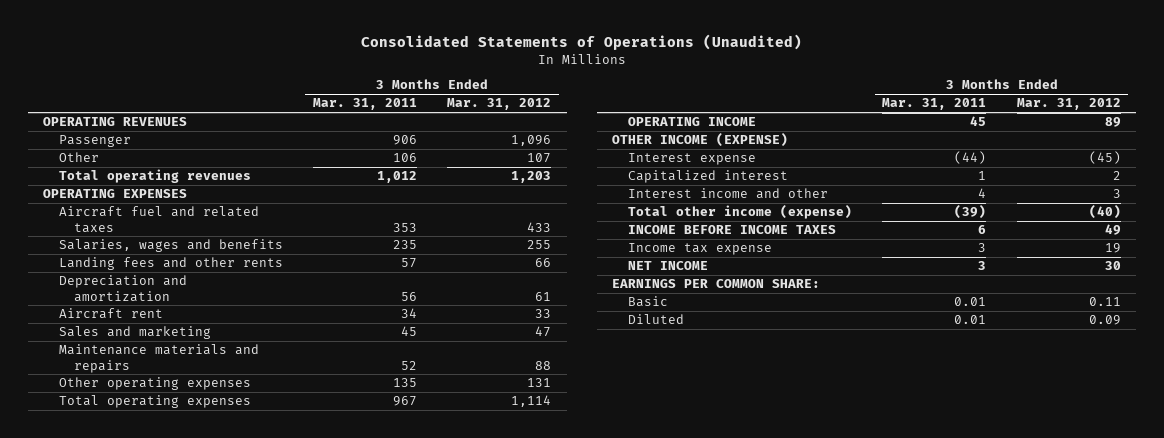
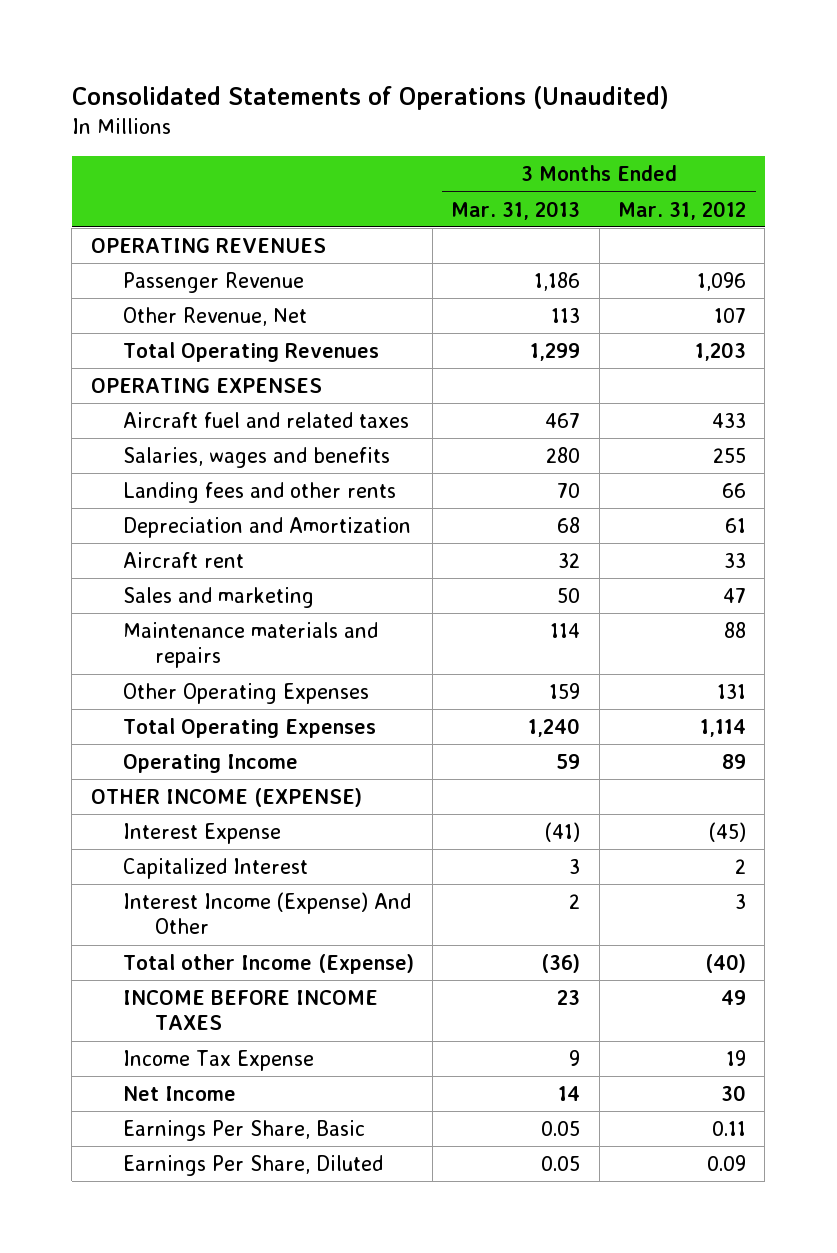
[313,98,418,111] Mar. 31, 2011 -> none
none -> [451,200,581,220] Mar. 31, 2013
[58,135,131,148] Passenger -> [122,272,304,294] Passenger Revenue
[58,152,99,163] Other -> [122,307,307,327] Other Revenue, Net
[58,169,251,184] Total operating revenues -> [122,342,379,363] Total Operating Revenues
[58,275,187,302] Depreciation and amortization -> [122,517,411,539] Depreciation and Amortization
[58,377,251,391] Other operating expenses -> [122,683,369,705] Other Operating Expenses
[58,395,251,409] Total operating expenses -> [122,718,376,739] Total Operating Expenses
[627,117,756,127] OPERATING INCOME -> [122,754,298,774] Operating Income
[627,153,756,166] Interest expense -> [122,823,281,845] Interest Expense
[627,170,788,184] Capitalized interest -> [122,858,308,880] Capitalized Interest
[627,188,828,200] Interest income and other -> [122,892,411,935] Interest Income (Expense) And Other
[627,205,852,220] Total other income (expense) -> [122,954,414,975] Total other Income (Expense)
[612,279,821,289] EARNINGS PER COMMON SHARE: -> none
[627,243,772,256] Income tax expense -> [122,1050,314,1072] Income Tax Expense
[627,261,708,271] NET INCOME -> [122,1086,236,1102] Net Income
[627,296,668,308] Basic -> [122,1120,365,1142] Earnings Per Share, Basic
[627,314,684,325] Diluted -> [122,1155,383,1177] Earnings Per Share, Diluted

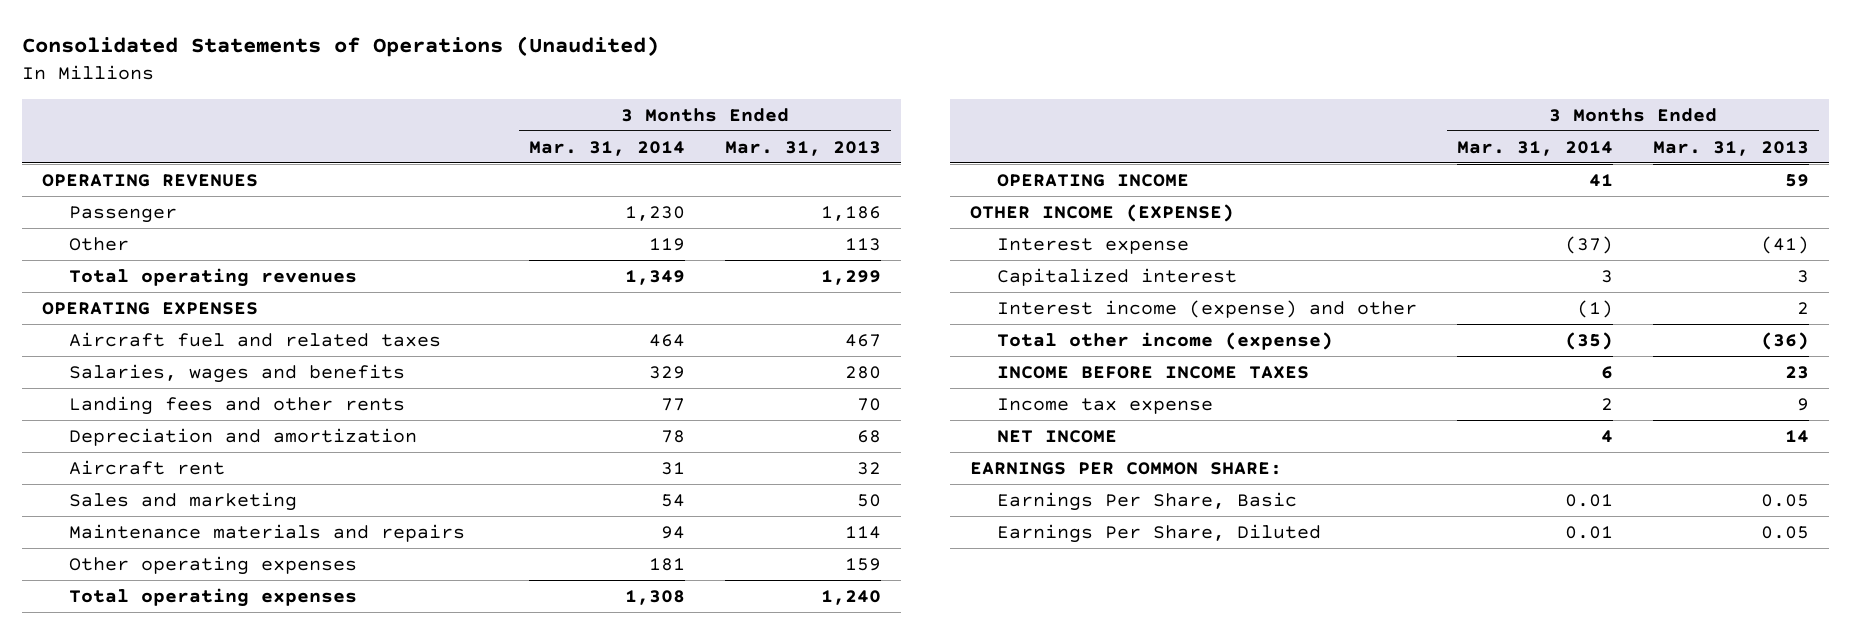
[618,200,747,220] Mar. 31, 2012 -> none
none -> [528,140,685,156] Mar. 31, 2014
[122,272,304,294] Passenger Revenue -> [68,205,177,223] Passenger
[122,307,307,327] Other Revenue, Net -> [68,236,129,251] Other
[122,342,379,363] Total Operating Revenues -> [68,267,357,287] Total operating revenues
[122,517,411,539] Depreciation and Amortization -> [68,427,417,446] Depreciation and amortization
[122,683,369,705] Other Operating Expenses -> [68,555,357,575] Other operating expenses
[122,718,376,739] Total Operating Expenses -> [68,587,357,607] Total operating expenses
[122,754,298,774] Operating Income -> [996,173,1189,187] OPERATING INCOME
[122,823,281,845] Interest Expense -> [996,237,1189,254] Interest expense
[122,858,308,880] Capitalized Interest -> [996,267,1237,286] Capitalized interest
[122,892,411,935] Interest Income (Expense) And Other -> [996,299,1417,318] Interest income (expense) and other
[122,954,414,975] Total other Income (Expense) -> [996,331,1333,350] Total other income (expense)
[122,1050,314,1072] Income Tax Expense -> [996,397,1213,414] Income tax expense
[122,1086,236,1102] Net Income -> [996,429,1117,443] NET INCOME
none -> [969,461,1282,475] EARNINGS PER COMMON SHARE:

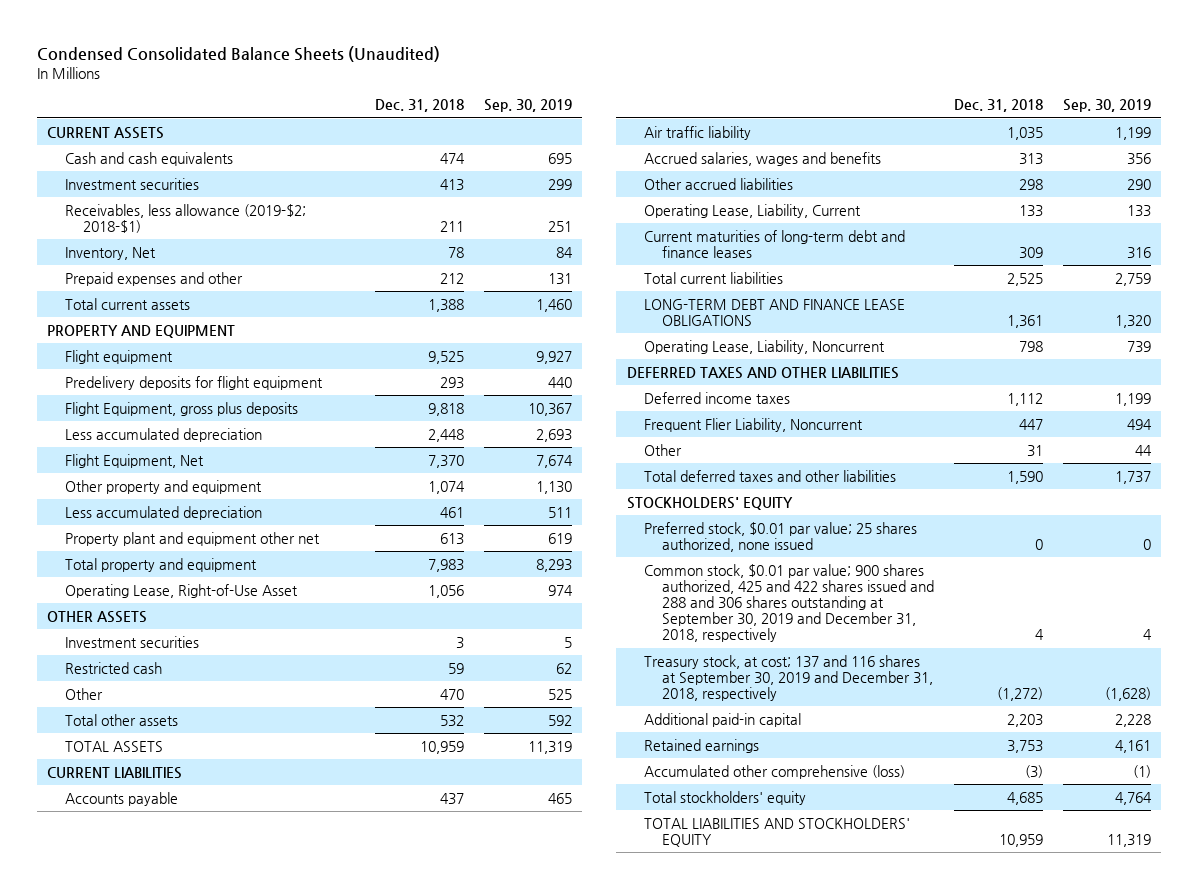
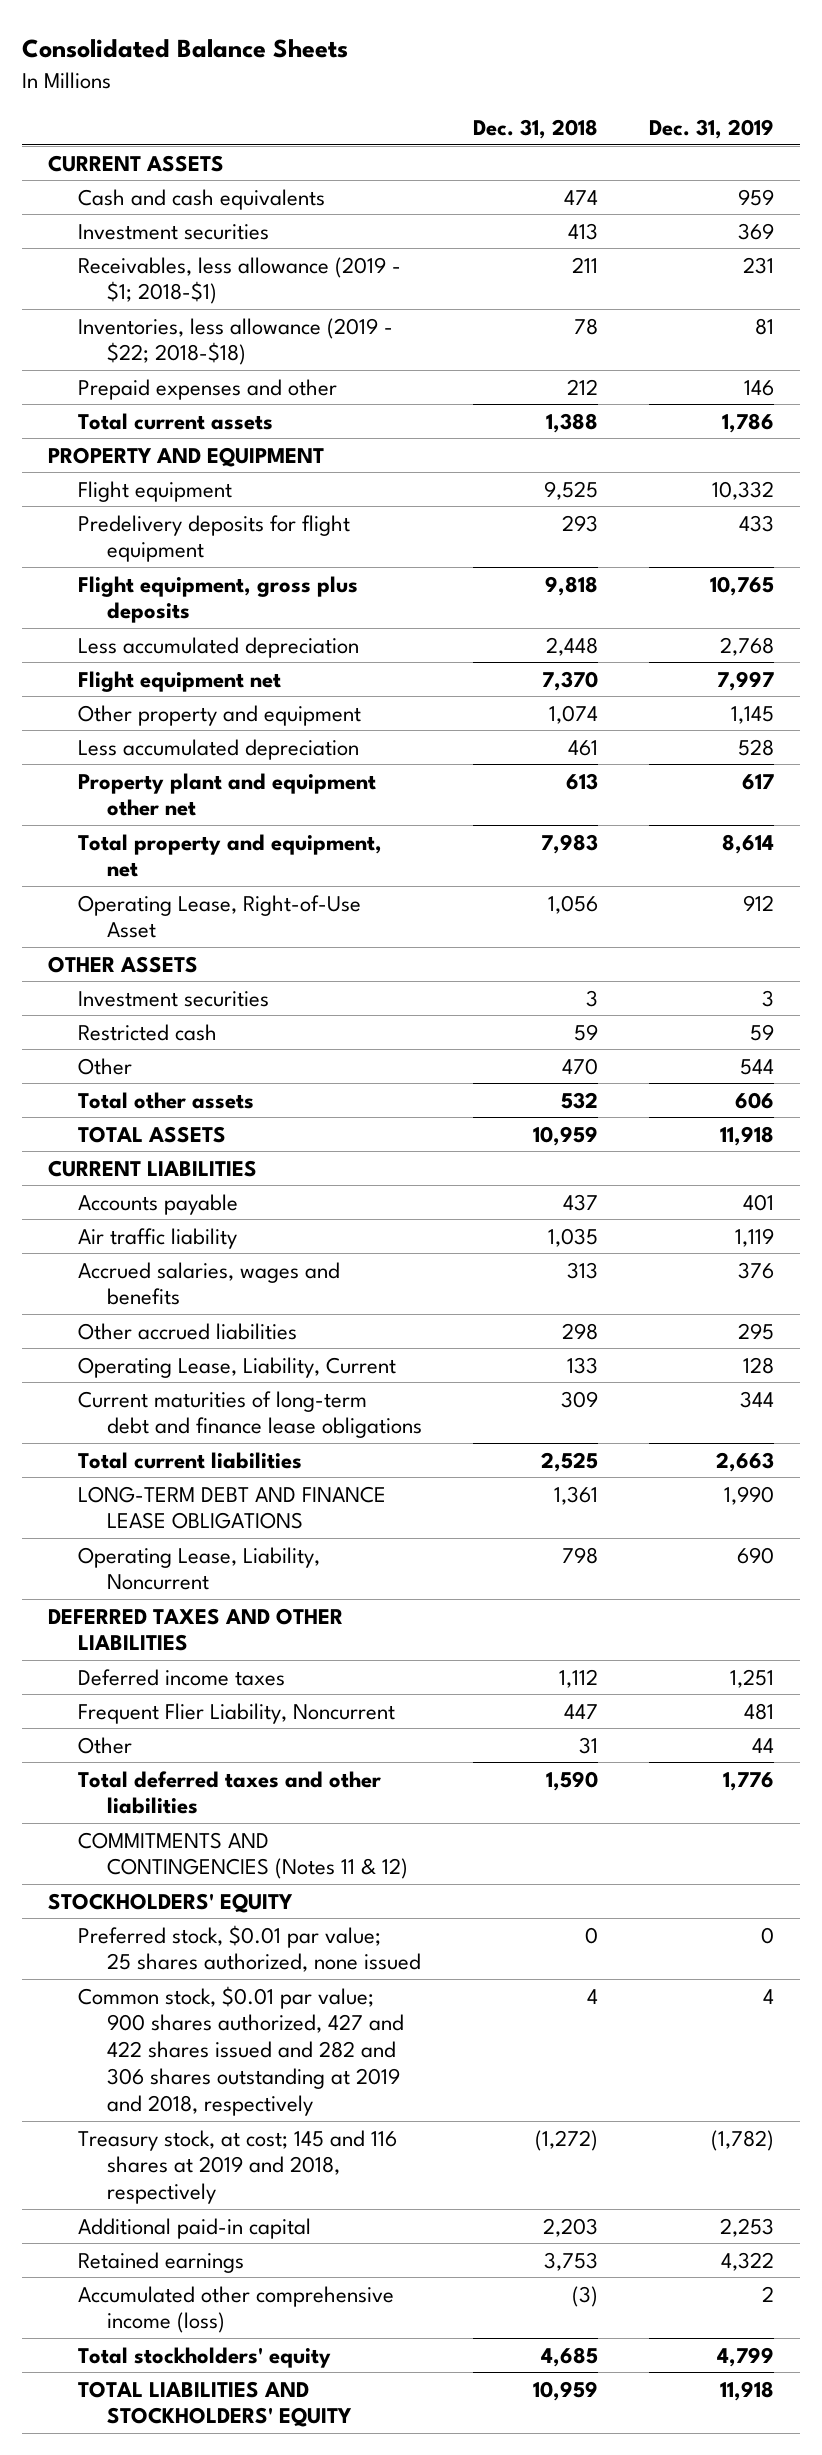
[37,45,441,62] Condensed Consolidated Balance Sheets (Unaudited) -> [22,39,349,59] Consolidated Balance Sheets
[483,99,572,113] Sep. 30, 2019 -> none
none -> [649,118,775,139] Dec. 31, 2019
[64,203,306,234] Receivables, less allowance (2019-$2; 2018-$1) -> [77,256,401,305] Receivables, less allowance (2019 - $1; 2018-$1)
[64,246,156,260] Inventory, Net -> [77,317,393,366] Inventories, less allowance (2019 - $22; 2018-$18)
[64,401,298,416] Flight Equipment, gross plus deposits -> [77,575,358,624] Flight equipment, gross plus deposits
[64,453,204,468] Flight Equipment, Net -> [77,670,281,692] Flight equipment net
[64,557,257,572] Total property and equipment -> [77,833,382,878] Total property and equipment, net
[644,229,906,259] Current maturities of long-term debt and finance leases -> [77,1390,423,1439] Current maturities of long-term debt and finance lease obligations
none -> [77,1831,409,1880] COMMITMENTS AND CONTINGENCIES (Notes 11 & 12)
[644,563,934,643] Common stock, $0.01 par value; 900 shares authorized, 425 and 422 shares issued and 288 and 306 shares outstanding at September 30, 2019 and December 31, 2018, respectively -> [77,1985,405,2117] Common stock, $0.01 par value; 900 shares authorized, 427 and 422 shares issued and 282 and 306 shares outstanding at 2019 and 2018, respectively
[644,654,933,702] Treasury stock, at cost; 137 and 116 shares at September 30, 2019 and December 31, 2018, respectively -> [77,2129,397,2205] Treasury stock, at cost; 145 and 116 shares at 2019 and 2018, respectively
[644,764,906,779] Accumulated other comprehensive (loss) -> [77,2285,394,2334] Accumulated other comprehensive income (loss)

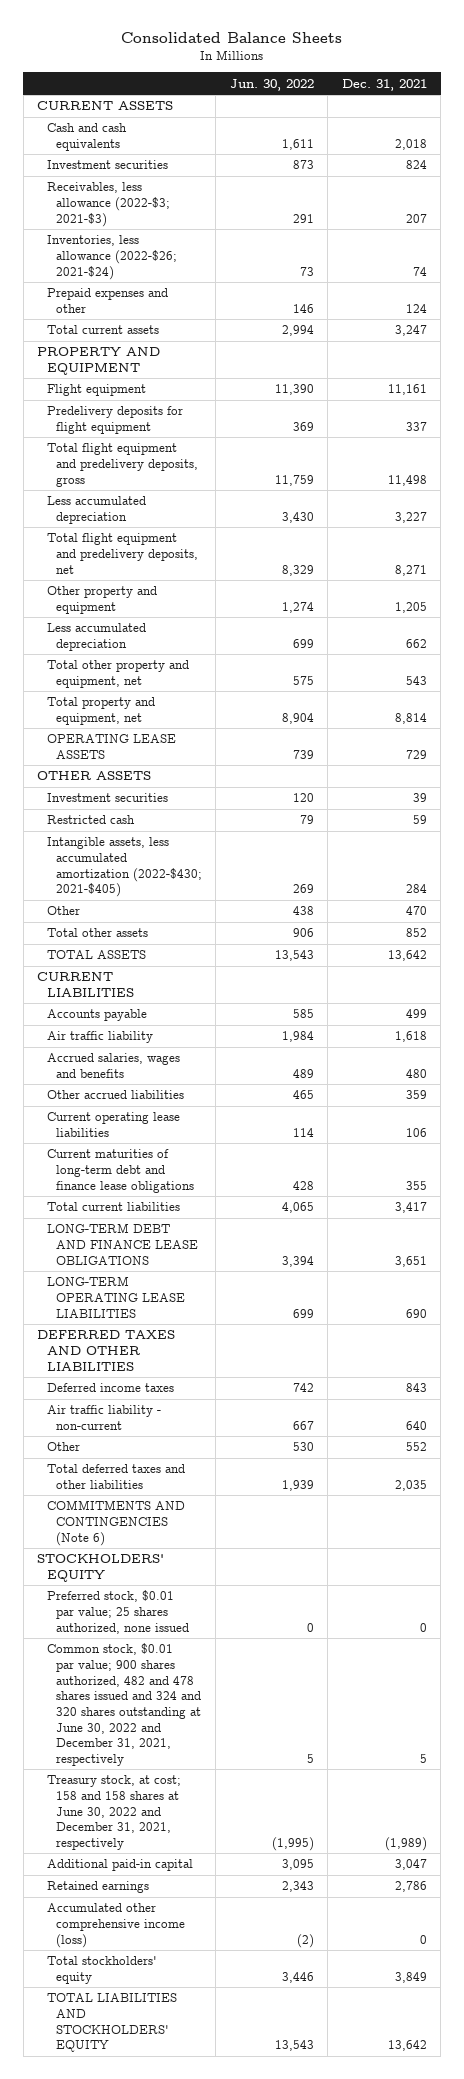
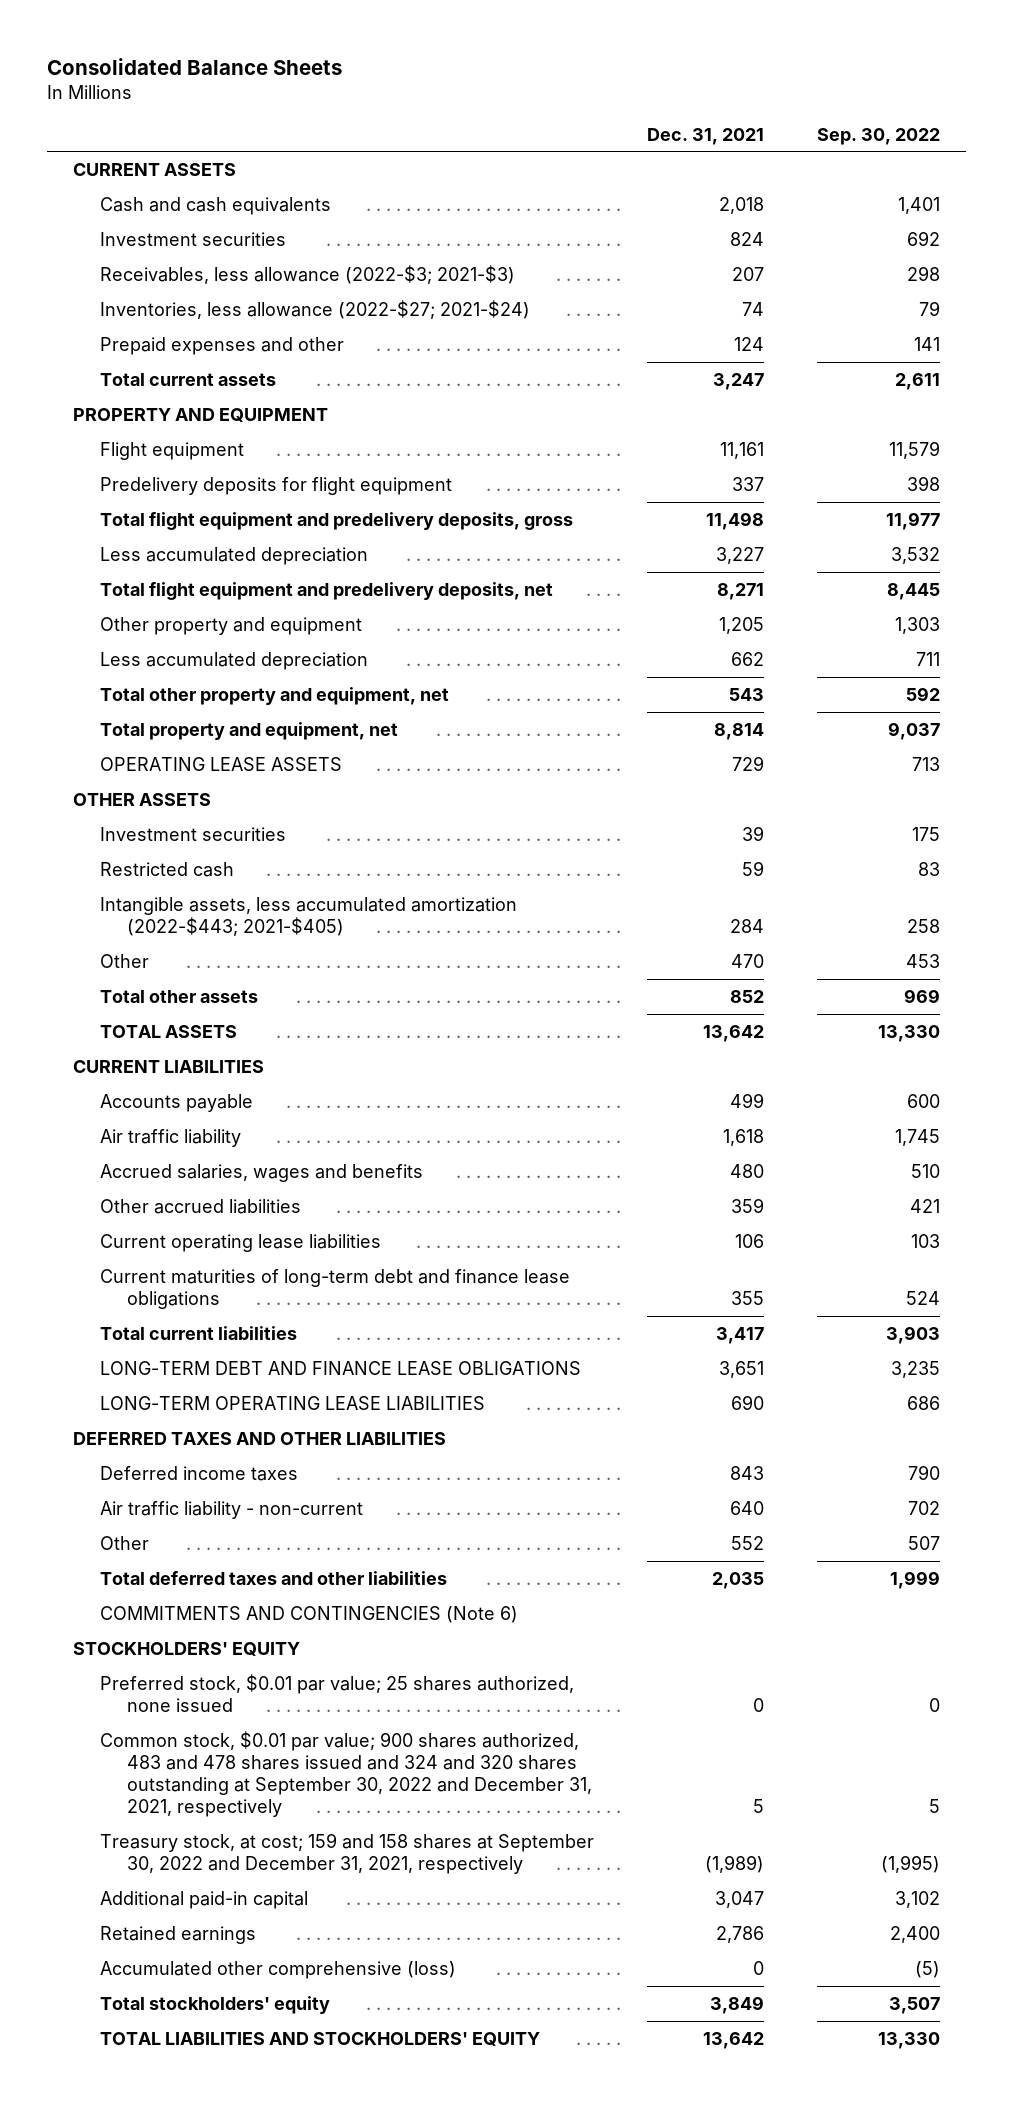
[229,78,314,91] Jun. 30, 2022 -> none
none -> [816,127,940,145] Sep. 30, 2022
[46,235,177,280] Inventories, less allowance (2022-$26; 2021-$24) -> [100,299,531,319] Inventories, less allowance (2022-$27; 2021-$24)
[46,837,202,898] Intangible assets, less accumulated amortization (2022-$430; 2021-$405) -> [100,896,518,936] Intangible assets, less accumulated amortization (2022-$443; 2021-$405)
[46,1643,201,1766] Common stock, $0.01 par value; 900 shares authorized, 482 and 478 shares issued and 324 and 320 shares outstanding at June 30, 2022 and December 31, 2021, respectively -> [100,1730,593,1817] Common stock, $0.01 par value; 900 shares authorized, 483 and 478 shares issued and 324 and 320 shares outstanding at September 30, 2022 and December 31, 2021, respectively
[46,1775,181,1850] Treasury stock, at cost; 158 and 158 shares at June 30, 2022 and December 31, 2021, respectively -> [100,1832,595,1874] Treasury stock, at cost; 159 and 158 shares at September 30, 2022 and December 31, 2021, respectively
[46,1903,185,1948] Accumulated other comprehensive income (loss) -> [100,1960,457,1979] Accumulated other comprehensive (loss)

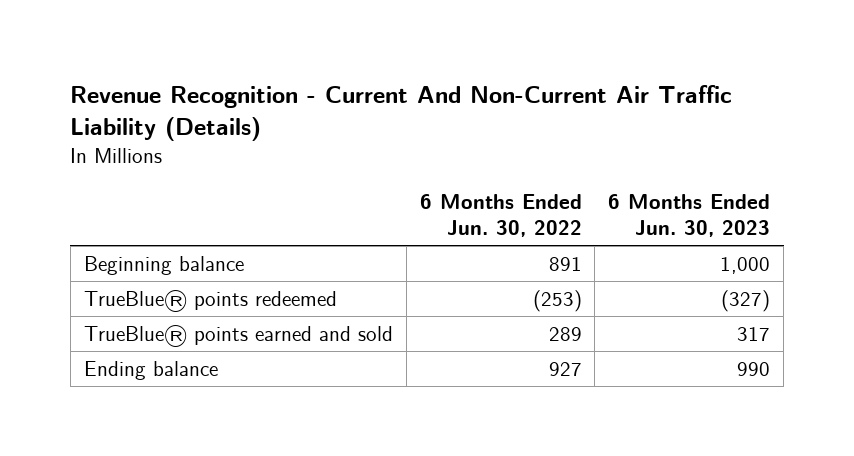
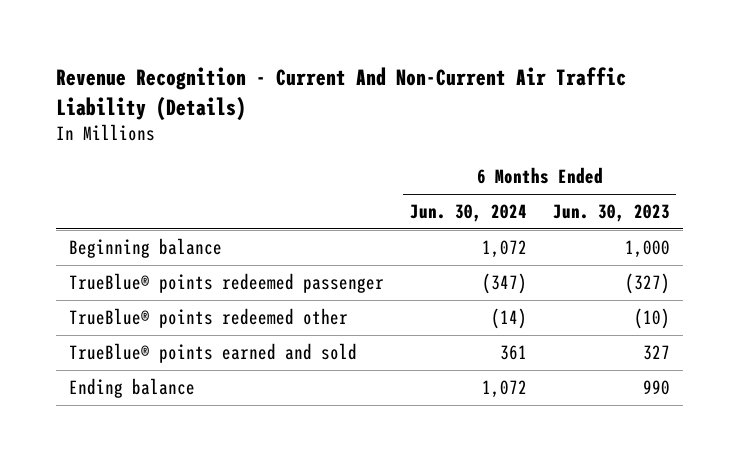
[419,194,582,238] 6 Months Ended Jun. 30, 2022 -> none
none -> [409,204,527,223] Jun. 30, 2024
[83,289,337,312] TrueBlue® points redeemed -> [68,273,384,294] TrueBlue® points redeemed passenger
none -> [68,308,348,329] TrueBlue® points redeemed other
[737,326,771,341] 317 -> [642,345,670,361] 327

